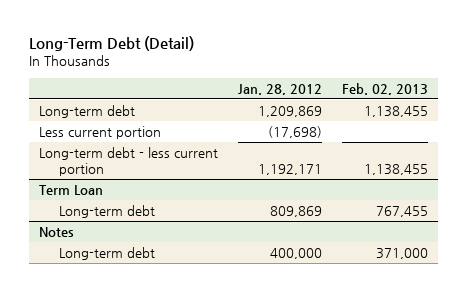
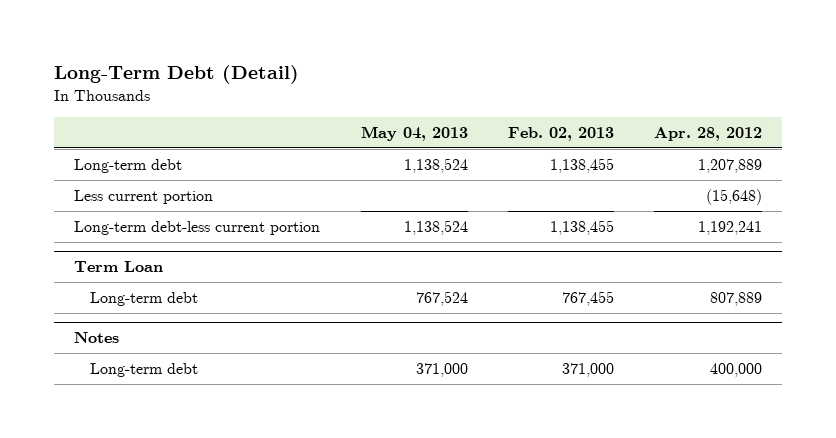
[237,83,322,95] Jan. 28, 2012 -> none
none -> [360,125,468,141] May 04, 2013
none -> [654,126,763,141] Apr. 28, 2012
[38,146,218,176] Long-term debt - less current portion -> [74,220,321,235] Long-term debt-less current portion

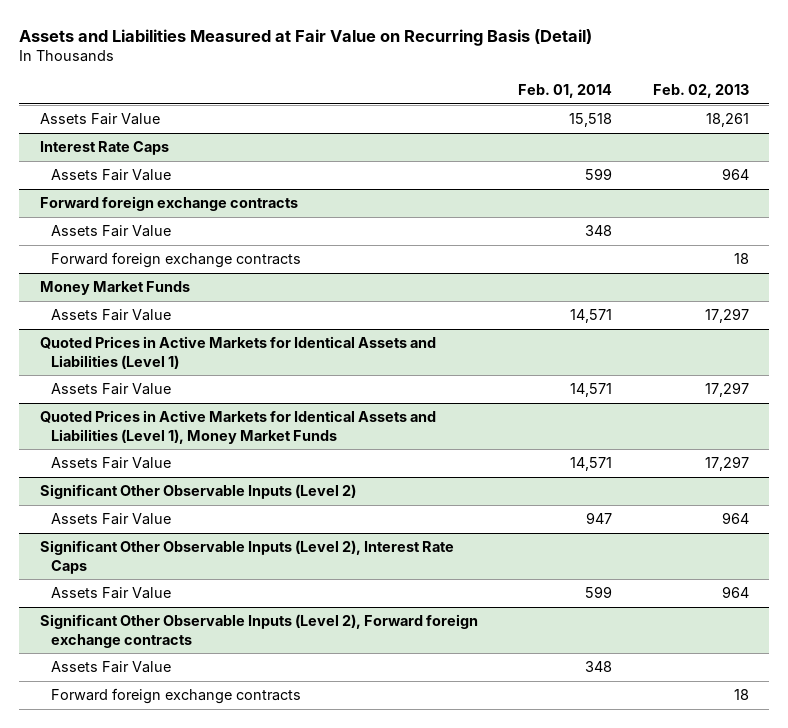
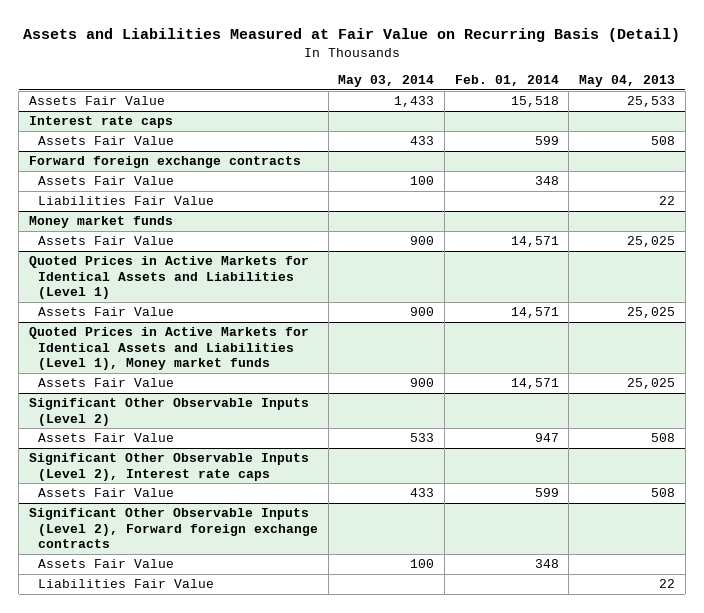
[652,83,749,98] Feb. 02, 2013 -> none
none -> [338,74,435,87] May 03, 2014
none -> [578,74,675,87] May 04, 2013
[39,141,169,156] Interest Rate Caps -> [28,116,173,129] Interest rate caps
[51,252,302,269] Forward foreign exchange contracts -> [38,196,215,206] Liabilities Fair Value
[39,281,190,296] Money Market Funds -> [28,216,173,229] Money market funds
[39,410,436,444] Quoted Prices in Active Markets for Identical Assets and Liabilities (Level 1), Money Market Funds -> [28,327,309,371] Quoted Prices in Active Markets for Identical Assets and Liabilities (Level 1), Money market funds
[39,540,454,574] Significant Other Observable Inputs (Level 2), Interest Rate Caps -> [28,453,309,481] Significant Other Observable Inputs (Level 2), Interest rate caps
[51,688,302,705] Forward foreign exchange contracts -> [38,579,215,589] Liabilities Fair Value

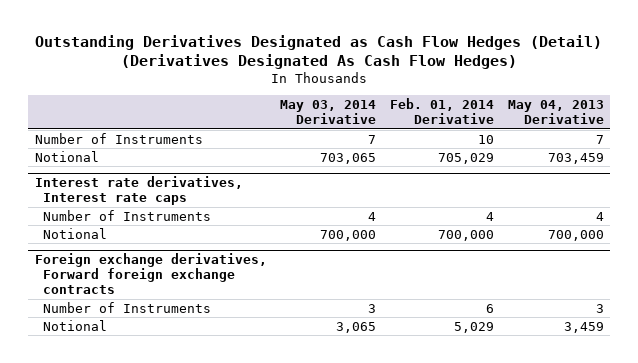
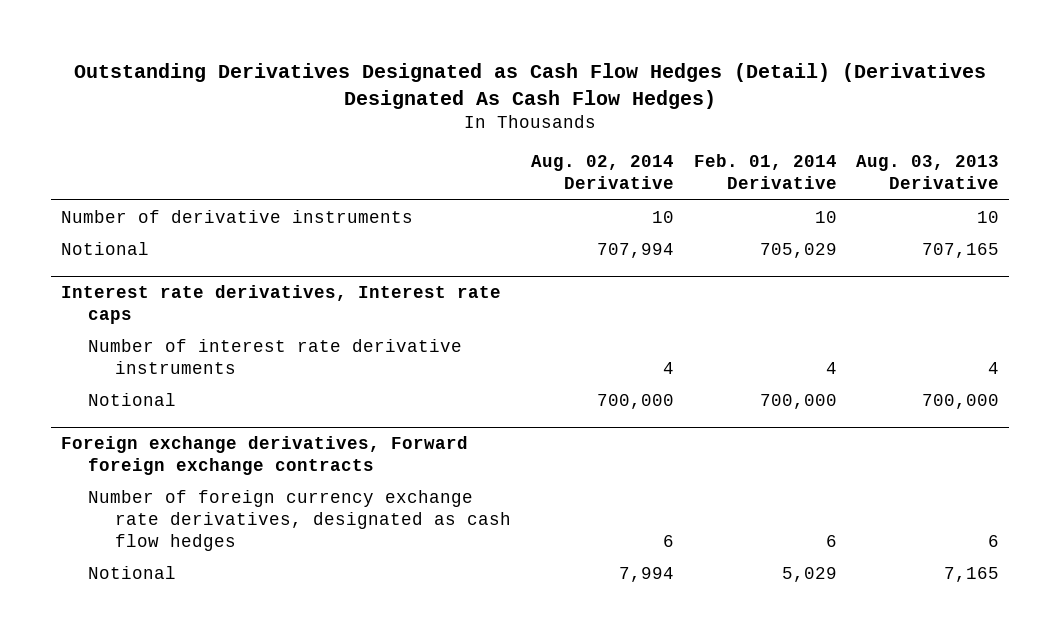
[280,100,377,125] May 03, 2014 Derivative -> none
[507,100,604,125] May 04, 2013 Derivative -> none
none -> [530,155,674,190] Aug. 02, 2014 Derivative
none -> [856,155,1000,190] Aug. 03, 2013 Derivative
[34,132,203,144] Number of Instruments -> [61,209,414,223] Number of derivative instruments
[43,209,212,221] Number of Instruments -> [88,338,463,374] Number of interest rate derivative instruments
[43,301,212,313] Number of Instruments -> [88,489,512,551] Number of foreign currency exchange rate derivatives, designated as cash flow hedges

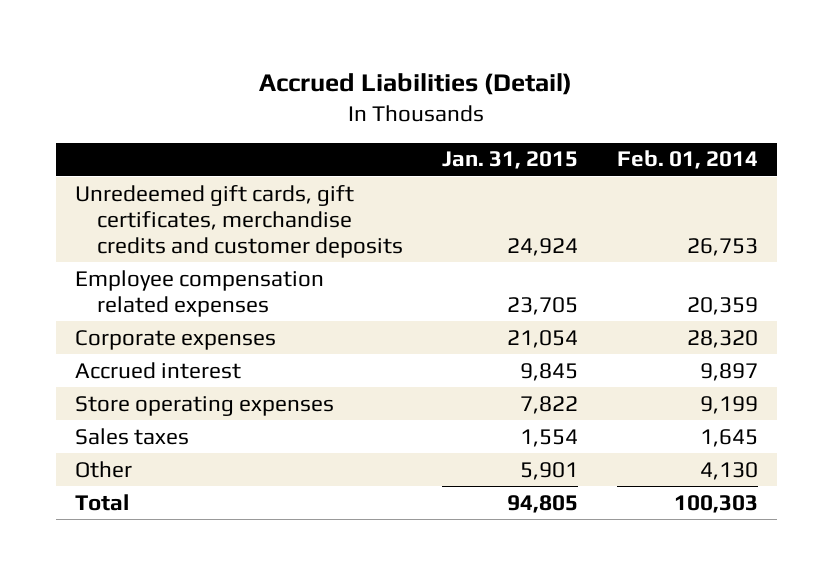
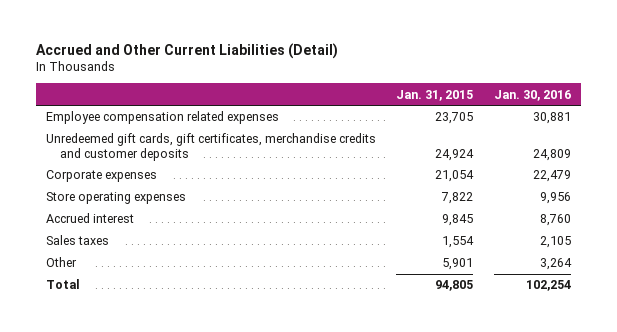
[259,72,573,95] Accrued Liabilities (Detail) -> [35,42,338,59] Accrued and Other Current Liabilities (Detail)
[616,150,758,170] Feb. 01, 2014 -> none
none -> [493,89,571,101] Jan. 30, 2016
[75,184,403,258] Unredeemed gift cards, gift certificates, merchandise credits and customer deposits -> [45,133,376,161] Unredeemed gift cards, gift certificates, merchandise credits and customer deposits
[75,361,242,379] Accrued interest -> [45,213,134,224] Accrued interest

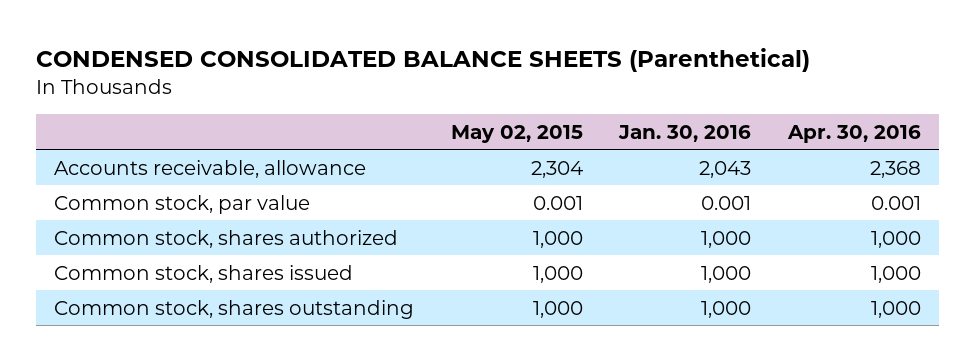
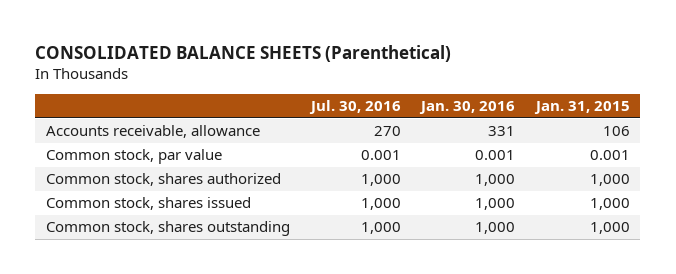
[36,48,811,73] CONDENSED CONSOLIDATED BALANCE SHEETS (Parenthetical) -> [35,44,452,62] CONSOLIDATED BALANCE SHEETS (Parenthetical)
[450,124,583,143] May 02, 2015 -> none
[786,124,921,143] Apr. 30, 2016 -> none
none -> [308,100,401,115] Jul. 30, 2016
none -> [534,101,631,115] Jan. 31, 2015
[699,160,752,178] 2,043 -> [488,126,516,137] 331

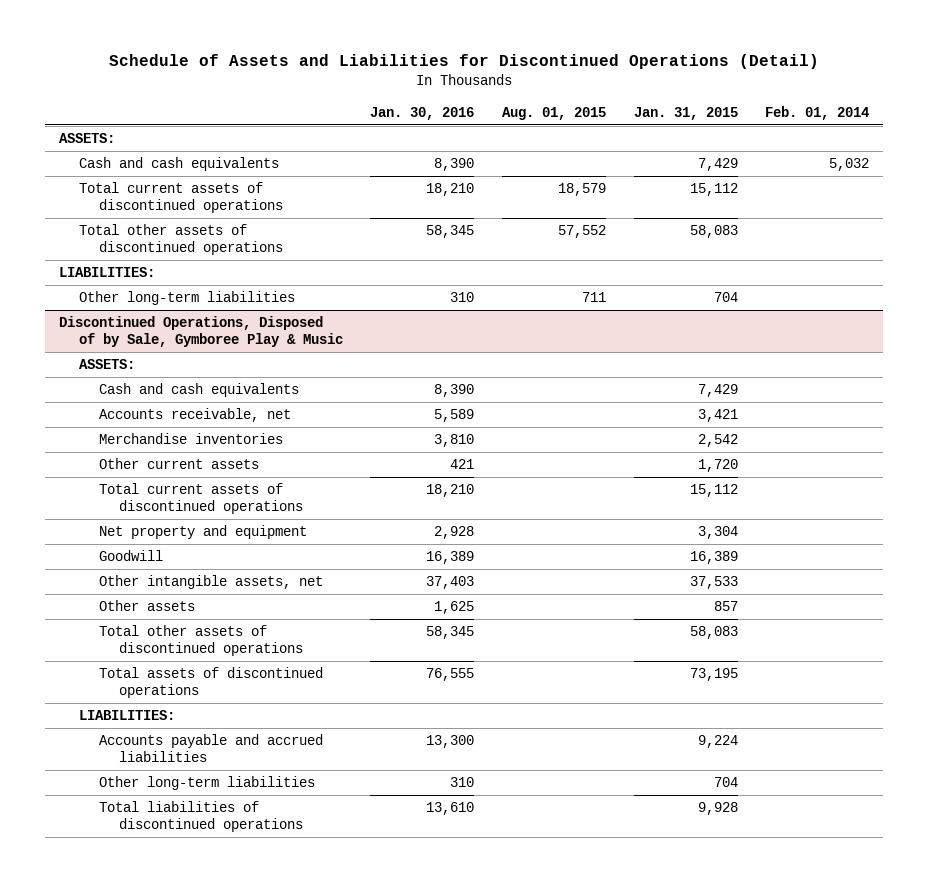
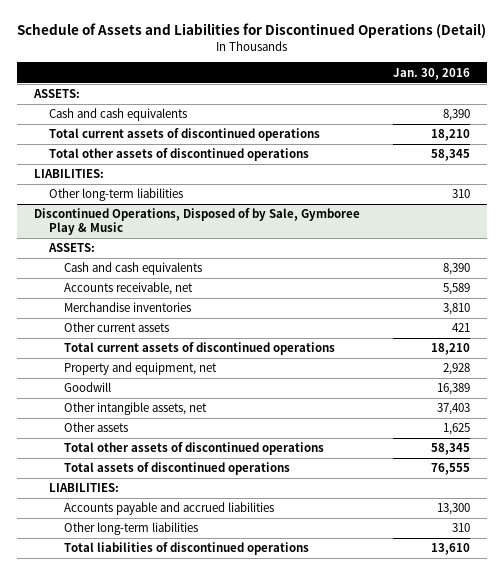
[502,106,607,120] Aug. 01, 2015 -> none
[633,106,738,120] Jan. 31, 2015 -> none
[765,105,870,120] Feb. 01, 2014 -> none
[98,525,307,540] Net property and equipment -> [64,362,218,376] Property and equipment, net

